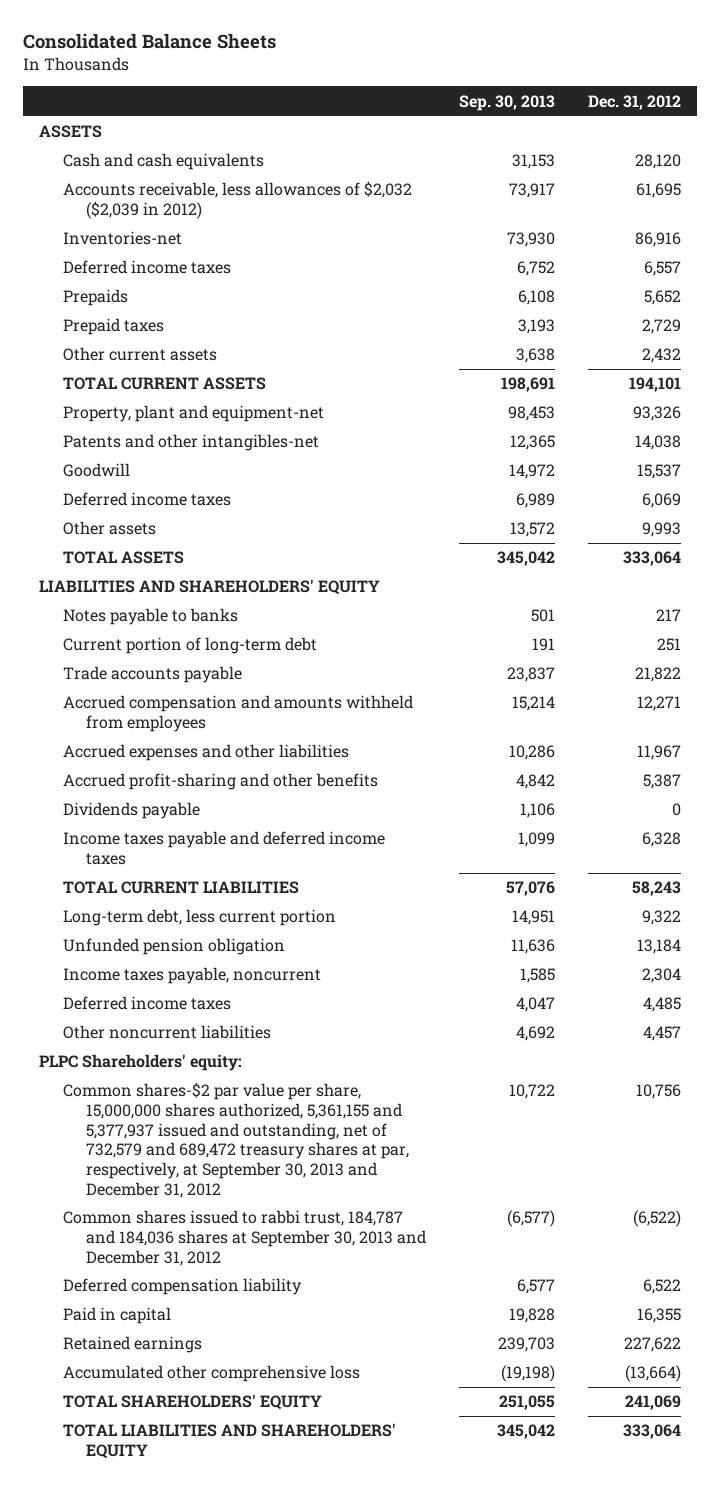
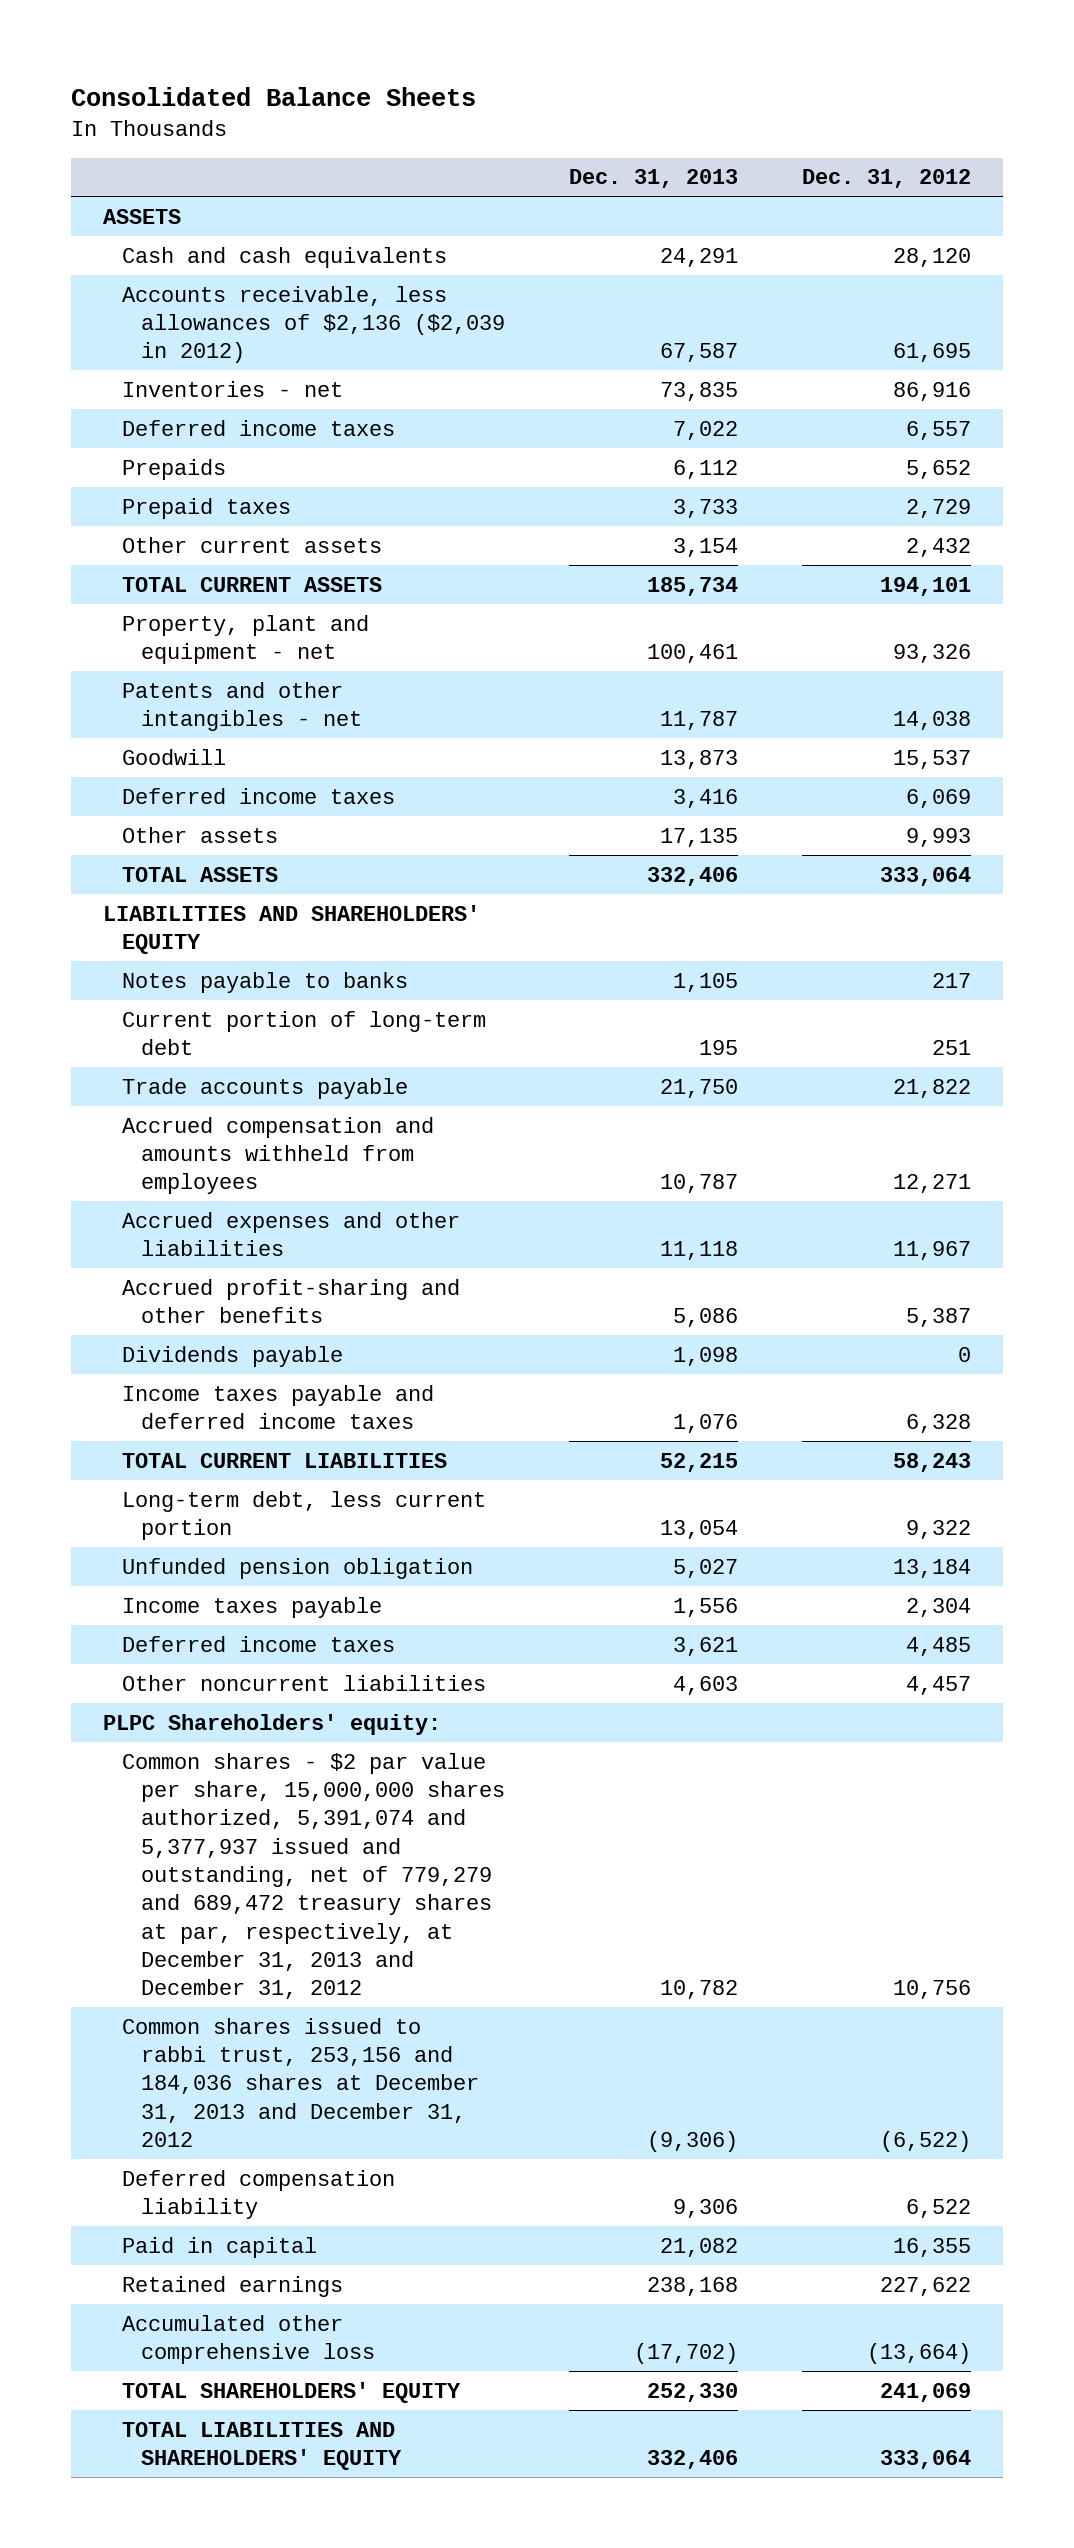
[459,94,556,111] Sep. 30, 2013 -> none
none -> [568,169,738,189] Dec. 31, 2013
[62,181,412,220] Accounts receivable, less allowances of $2,032 ($2,039 in 2012) -> [121,285,505,364] Accounts receivable, less allowances of $2,136 ($2,039 in 2012)
[62,231,182,246] Inventories-net -> [121,380,343,397] Inventories - net
[62,405,324,423] Property, plant and equipment-net -> [121,614,369,664] Property, plant and equipment - net
[62,434,319,452] Patents and other intangibles-net -> [121,681,362,731] Patents and other intangibles - net
[62,967,321,985] Income taxes payable, noncurrent -> [121,1596,382,1618] Income taxes payable
[62,1082,410,1198] Common shares-$2 par value per share, 15,000,000 shares authorized, 5,361,155 and 5,377,937 issued and outstanding, net of 732,579 and 689,472 treasury shares at par, respectively, at September 30, 2013 and December 31, 2012 -> [121,1752,505,2000] Common shares - $2 par value per share, 15,000,000 shares authorized, 5,391,074 and 5,377,937 issued and outstanding, net of 779,279 and 689,472 treasury shares at par, respectively, at December 31, 2013 and December 31, 2012
[62,1210,427,1266] Common shares issued to rabbi trust, 184,787 and 184,036 shares at September 30, 2013 and December 31, 2012 -> [121,2017,479,2147] Common shares issued to rabbi trust, 253,156 and 184,036 shares at December 31, 2013 and December 31, 2012

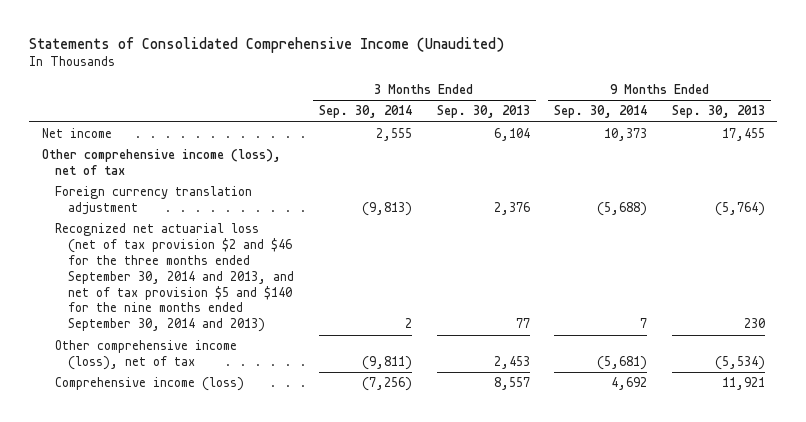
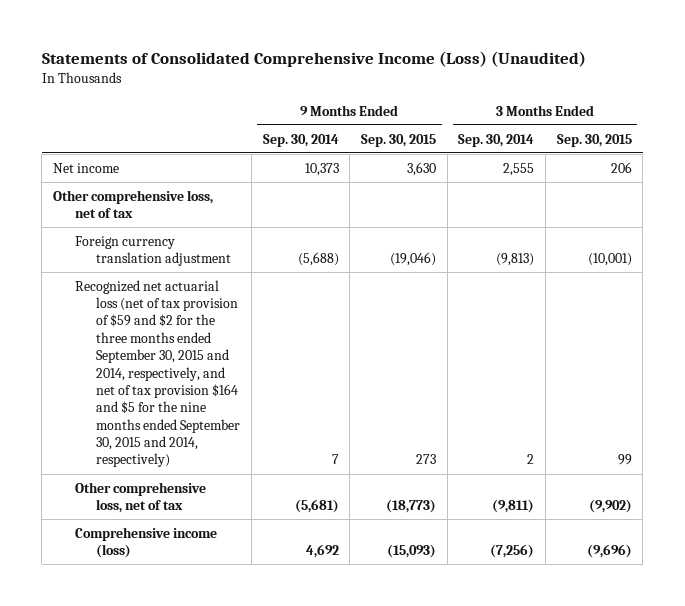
[29,37,505,54] Statements of Consolidated Comprehensive Income (Unaudited) -> [41,50,586,67] Statements of Consolidated Comprehensive Income (Loss) (Unaudited)
[436,105,530,119] Sep. 30, 2013 -> none
[671,105,765,119] Sep. 30, 2013 -> none
none -> [360,133,436,147] Sep. 30, 2015
none -> [556,133,632,147] Sep. 30, 2015
[41,149,281,175] Other comprehensive income (loss), net of tax -> [53,189,214,219] Other comprehensive loss, net of tax
[54,223,295,333] Recognized net actuarial loss (net of tax provision $2 and $46 for the three months ended September 30, 2014 and 2013, and net of tax provision $5 and $140 for the nine months ended September 30, 2014 and 2013) -> [74,279,241,468] Recognized net actuarial loss (net of tax provision of $59 and $2 for the three months ended September 30, 2015 and 2014, respectively, and net of tax provision $164 and $5 for the nine months ended September 30, 2015 and 2014, respectively)
[54,340,237,370] Other comprehensive income (loss), net of tax -> [74,481,206,514] Other comprehensive loss, net of tax

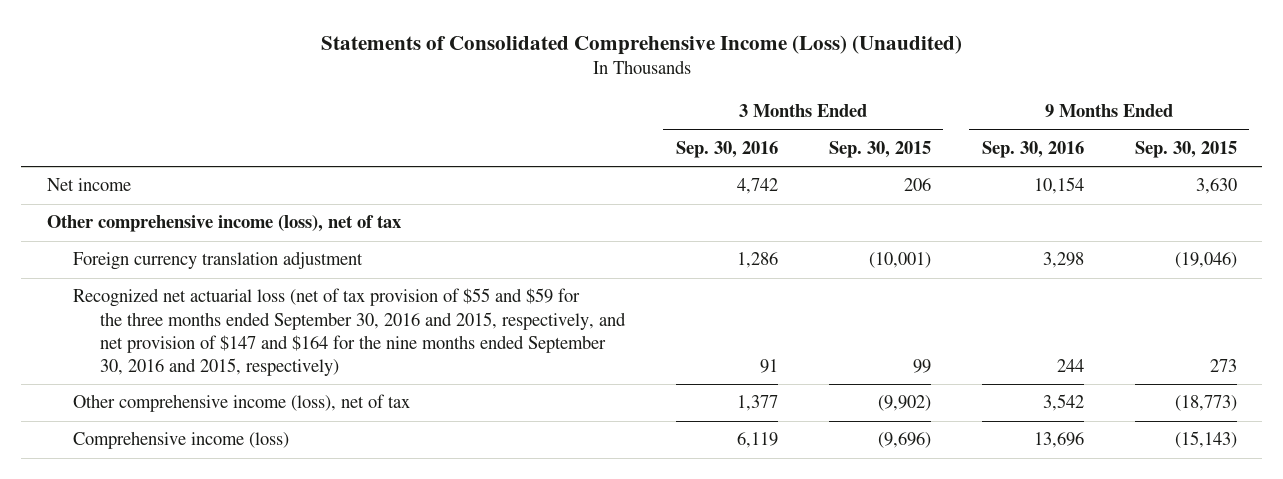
[262,133,339,147] Sep. 30, 2014 -> none
[458,133,535,147] Sep. 30, 2014 -> none
none -> [675,141,778,159] Sep. 30, 2016
none -> [981,141,1084,159] Sep. 30, 2016
[53,189,214,219] Other comprehensive loss, net of tax -> [46,215,401,233] Other comprehensive income (loss), net of tax
[74,279,241,468] Recognized net actuarial loss (net of tax provision of $59 and $2 for the three months ended September 30, 2015 and 2014, respectively, and net of tax provision $164 and $5 for the nine months ended September 30, 2015 and 2014, respectively) -> [73,288,626,376] Recognized net actuarial loss (net of tax provision of $55 and $59 for the three months ended September 30, 2016 and 2015, respectively, and net provision of $147 and $164 for the nine months ended September 30, 2016 and 2015, respectively)
[74,481,206,514] Other comprehensive loss, net of tax -> [73,394,411,413] Other comprehensive income (loss), net of tax
[386,544,436,559] (15,093) -> [1174,431,1237,449] (15,143)

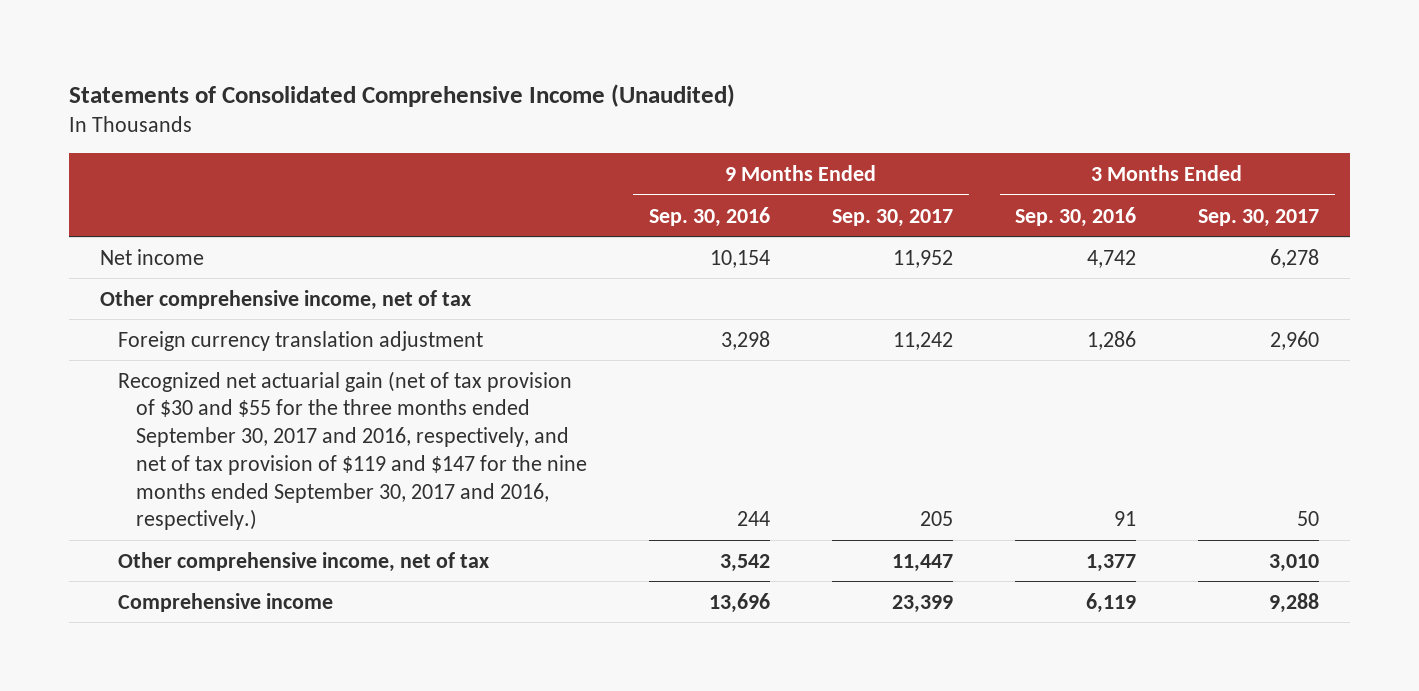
[320,34,962,55] Statements of Consolidated Comprehensive Income (Loss) (Unaudited) -> [69,83,736,107] Statements of Consolidated Comprehensive Income (Unaudited)
[828,141,931,159] Sep. 30, 2015 -> none
[1134,141,1237,159] Sep. 30, 2015 -> none
none -> [831,208,953,227] Sep. 30, 2017
none -> [1198,208,1320,227] Sep. 30, 2017
[46,215,401,233] Other comprehensive income (loss), net of tax -> [100,289,472,310] Other comprehensive income, net of tax
[73,288,626,376] Recognized net actuarial loss (net of tax provision of $55 and $59 for the three months ended September 30, 2016 and 2015, respectively, and net provision of $147 and $164 for the nine months ended September 30, 2016 and 2015, respectively) -> [118,370,587,531] Recognized net actuarial gain (net of tax provision of $30 and $55 for the three months ended September 30, 2017 and 2016, respectively, and net of tax provision of $119 and $147 for the nine months ended September 30, 2017 and 2016, respectively.)
[73,394,411,413] Other comprehensive income (loss), net of tax -> [118,551,490,572] Other comprehensive income, net of tax
[73,431,290,450] Comprehensive income (loss) -> [118,592,334,612] Comprehensive income

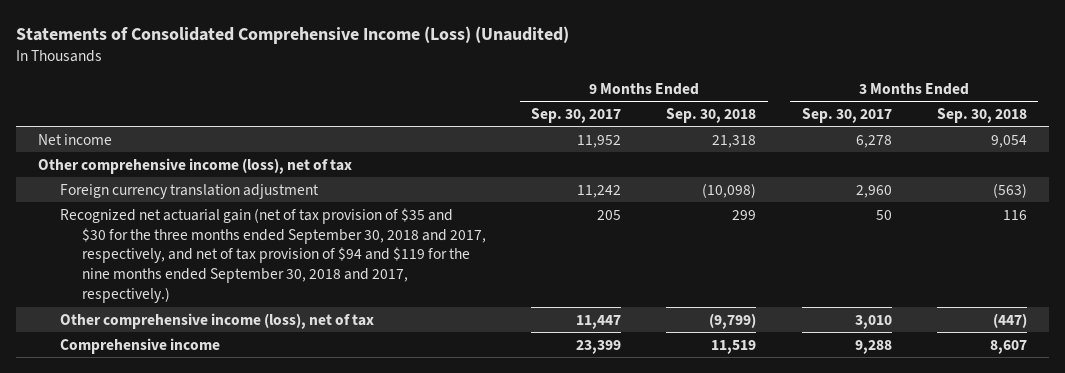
[69,83,736,107] Statements of Consolidated Comprehensive Income (Unaudited) -> [15,25,569,44] Statements of Consolidated Comprehensive Income (Loss) (Unaudited)
[648,206,770,227] Sep. 30, 2016 -> none
[1015,206,1137,227] Sep. 30, 2016 -> none
none -> [666,107,757,123] Sep. 30, 2018
none -> [936,107,1027,123] Sep. 30, 2018
[100,289,472,310] Other comprehensive income, net of tax -> [38,157,353,174] Other comprehensive income (loss), net of tax
[118,370,587,531] Recognized net actuarial gain (net of tax provision of $30 and $55 for the three months ended September 30, 2017 and 2016, respectively, and net of tax provision of $119 and $147 for the nine months ended September 30, 2017 and 2016, respectively.) -> [60,207,487,304] Recognized net actuarial gain (net of tax provision of $35 and $30 for the three months ended September 30, 2018 and 2017, respectively, and net of tax provision of $94 and $119 for the nine months ended September 30, 2018 and 2017, respectively.)
[118,551,490,572] Other comprehensive income, net of tax -> [60,312,375,329] Other comprehensive income (loss), net of tax

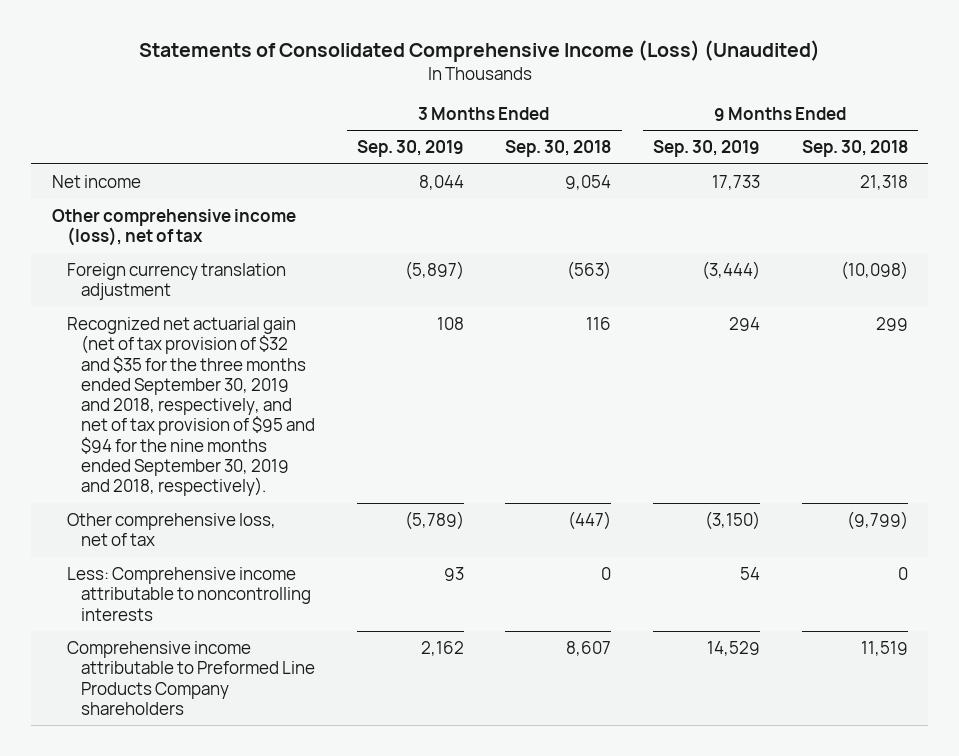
[531,107,622,123] Sep. 30, 2017 -> none
[801,107,892,123] Sep. 30, 2017 -> none
none -> [356,140,464,158] Sep. 30, 2019
none -> [653,140,761,158] Sep. 30, 2019
[60,207,487,304] Recognized net actuarial gain (net of tax provision of $35 and $30 for the three months ended September 30, 2018 and 2017, respectively, and net of tax provision of $94 and $119 for the nine months ended September 30, 2018 and 2017, respectively.) -> [66,316,316,497] Recognized net actuarial gain (net of tax provision of $32 and $35 for the three months ended September 30, 2019 and 2018, respectively, and net of tax provision of $95 and $94 for the nine months ended September 30, 2019 and 2018, respectively).
[60,312,375,329] Other comprehensive income (loss), net of tax -> [66,512,276,547] Other comprehensive loss, net of tax
none -> [66,566,312,621] Less: Comprehensive income attributable to noncontrolling interests
[60,337,221,354] Comprehensive income -> [66,640,316,715] Comprehensive income attributable to Preformed Line Products Company shareholders

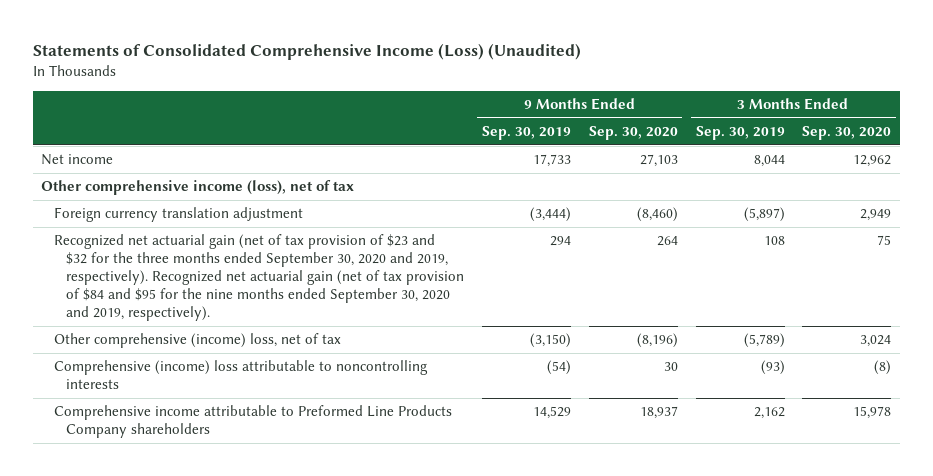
[505,140,612,158] Sep. 30, 2018 -> none
[801,140,908,158] Sep. 30, 2018 -> none
none -> [588,125,678,140] Sep. 30, 2020
none -> [802,125,892,140] Sep. 30, 2020
[66,316,316,497] Recognized net actuarial gain (net of tax provision of $32 and $35 for the three months ended September 30, 2019 and 2018, respectively, and net of tax provision of $95 and $94 for the nine months ended September 30, 2019 and 2018, respectively). -> [53,234,465,322] Recognized net actuarial gain (net of tax provision of $23 and $32 for the three months ended September 30, 2020 and 2019, respectively). Recognized net actuarial gain (net of tax provision of $84 and $95 for the nine months ended September 30, 2020 and 2019, respectively).
[66,512,276,547] Other comprehensive loss, net of tax -> [53,333,341,349] Other comprehensive (income) loss, net of tax
[66,566,312,621] Less: Comprehensive income attributable to noncontrolling interests -> [53,360,428,390] Comprehensive (income) loss attributable to noncontrolling interests
[443,566,464,581] 93 -> [760,360,785,376] (93)
[740,566,761,580] 54 -> [546,360,571,376] (54)

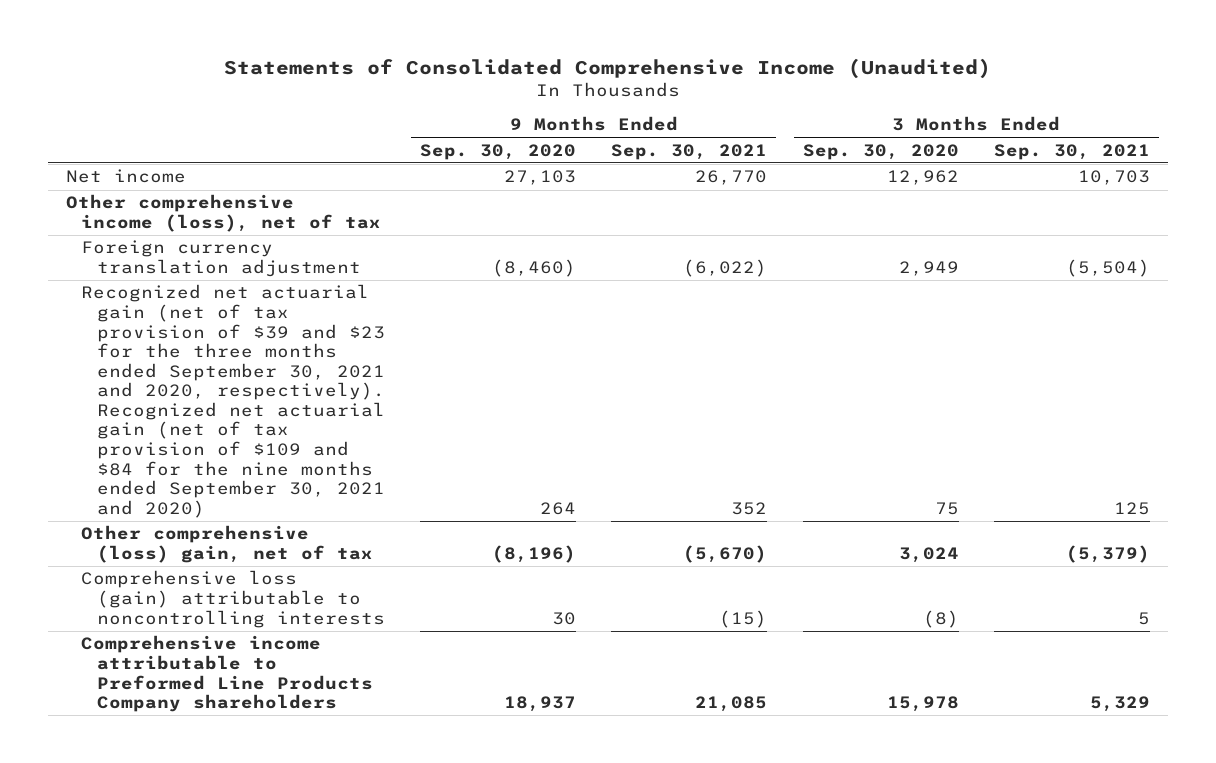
[32,42,581,60] Statements of Consolidated Comprehensive Income (Loss) (Unaudited) -> [223,57,991,79] Statements of Consolidated Comprehensive Income (Unaudited)
[481,125,571,140] Sep. 30, 2019 -> none
[695,125,785,140] Sep. 30, 2019 -> none
none -> [611,143,768,160] Sep. 30, 2021
none -> [993,143,1150,160] Sep. 30, 2021
[53,234,465,322] Recognized net actuarial gain (net of tax provision of $23 and $32 for the three months ended September 30, 2020 and 2019, respectively). Recognized net actuarial gain (net of tax provision of $84 and $95 for the nine months ended September 30, 2020 and 2019, respectively). -> [81,284,385,518] Recognized net actuarial gain (net of tax provision of $39 and $23 for the three months ended September 30, 2021 and 2020, respectively). Recognized net actuarial gain (net of tax provision of $109 and $84 for the nine months ended September 30, 2021 and 2020)
[53,333,341,349] Other comprehensive (income) loss, net of tax -> [81,525,373,564] Other comprehensive (loss) gain, net of tax
[53,360,428,390] Comprehensive (income) loss attributable to noncontrolling interests -> [81,570,385,628] Comprehensive loss (gain) attributable to noncontrolling interests

